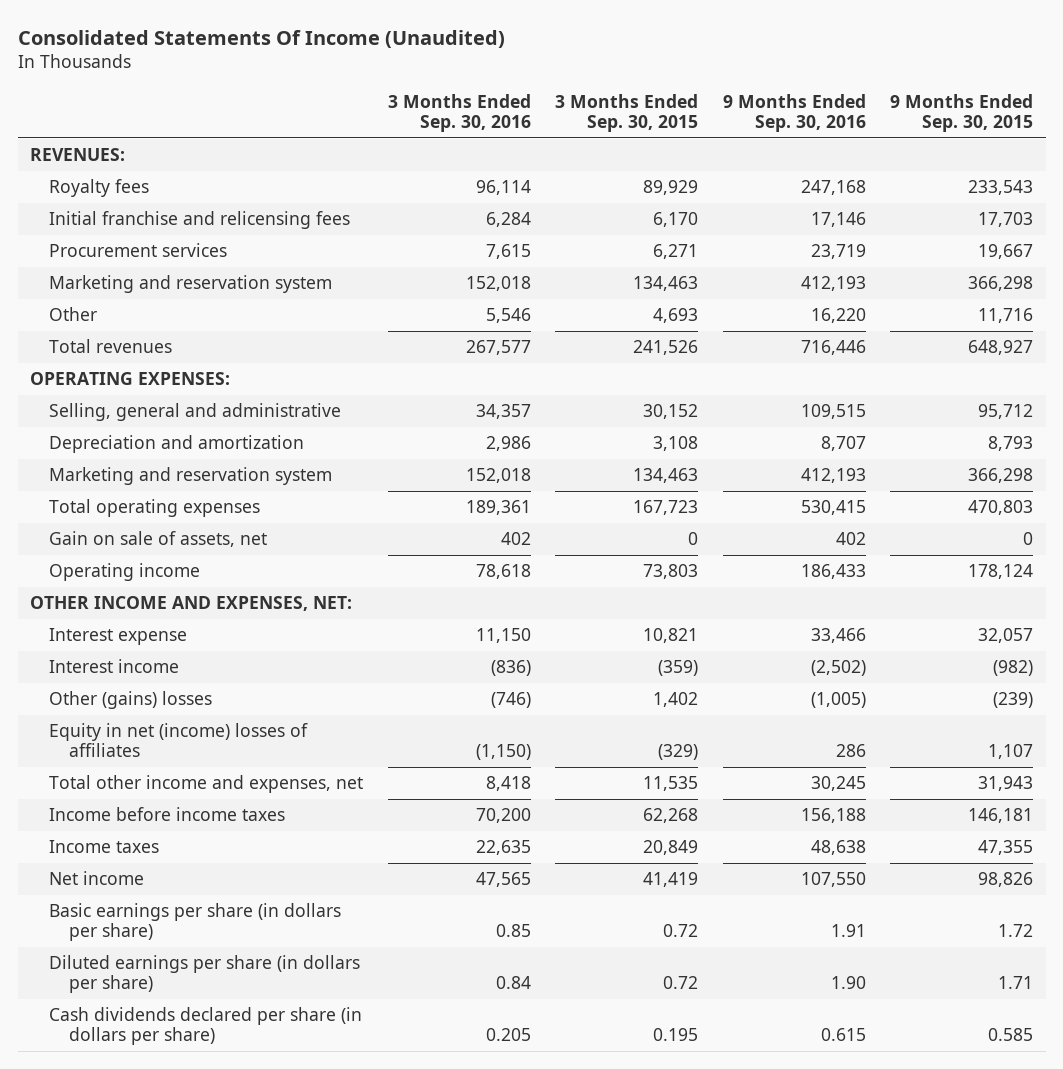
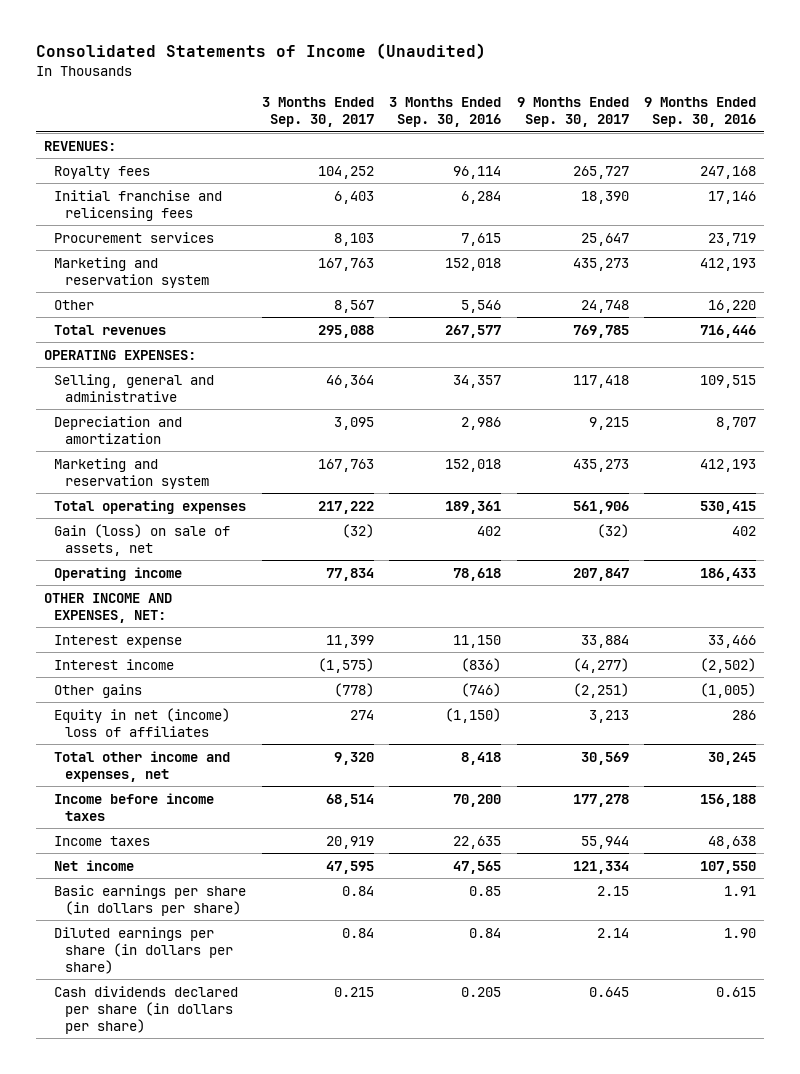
[17,29,505,48] Consolidated Statements Of Income (Unaudited) -> [36,43,487,60] Consolidated Statements of Income (Unaudited)
[555,93,699,133] 3 Months Ended Sep. 30, 2015 -> none
[890,93,1034,133] 9 Months Ended Sep. 30, 2015 -> none
none -> [261,97,374,128] 3 Months Ended Sep. 30, 2017
none -> [516,97,629,128] 9 Months Ended Sep. 30, 2017
[49,531,268,548] Gain on sale of assets, net -> [54,523,231,556] Gain (loss) on sale of assets, net
[49,691,213,710] Other (gains) losses -> [54,683,143,698] Other gains
[49,723,309,758] Equity in net (income) losses of affiliates -> [54,707,231,737] Equity in net (income) loss of affiliates

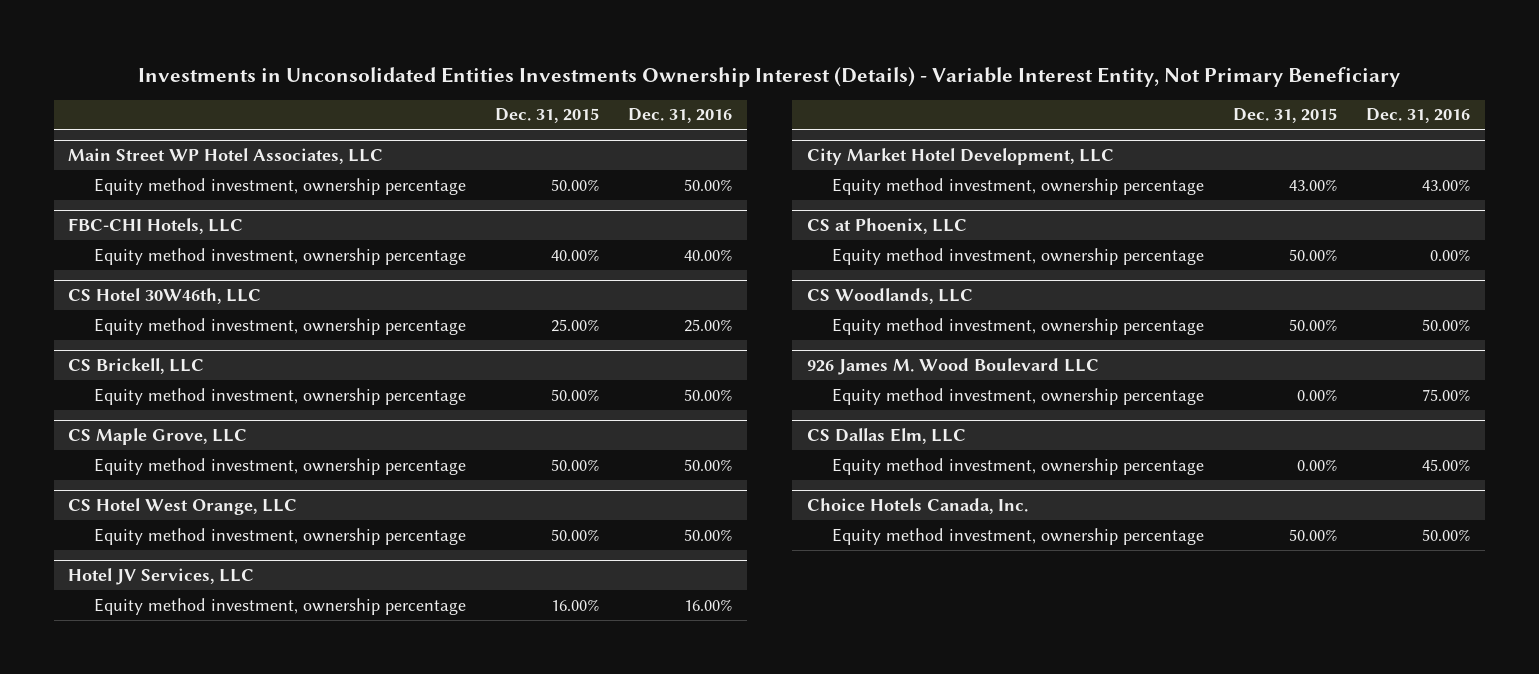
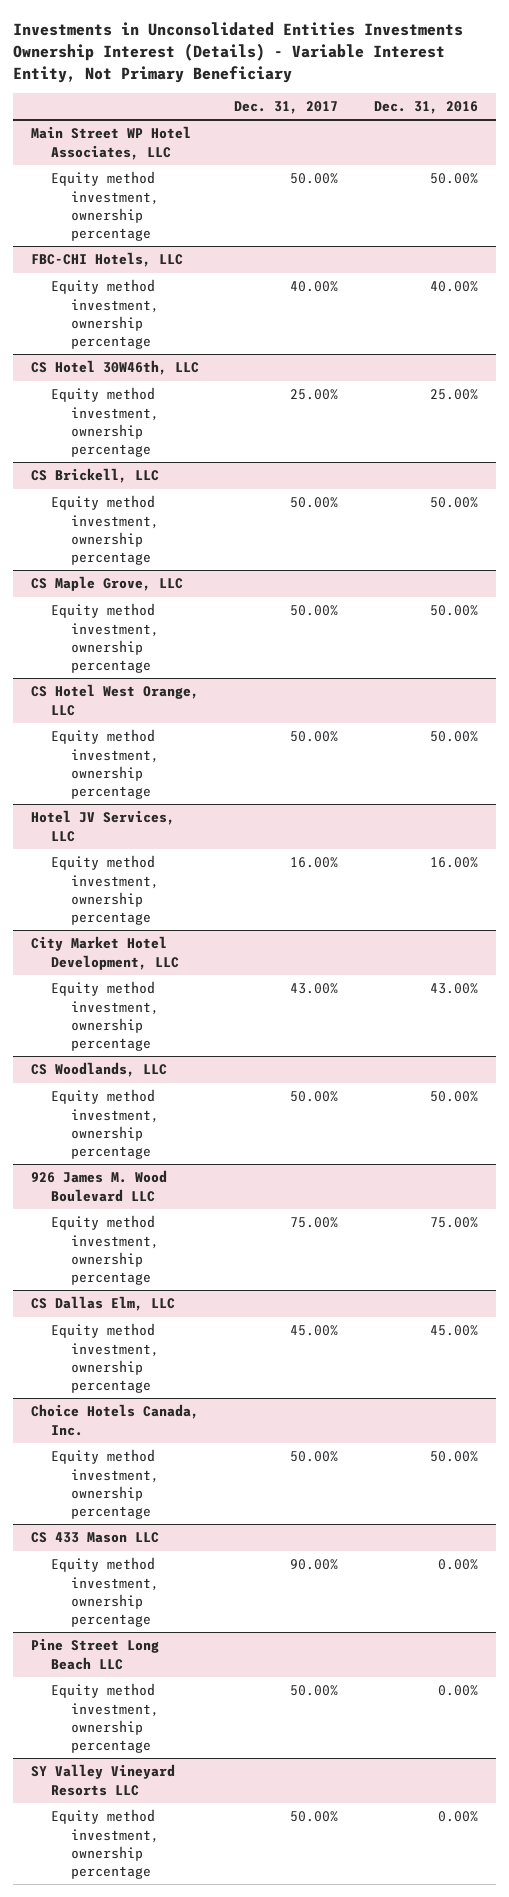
[494,108,599,124] Dec. 31, 2015 -> none
none -> [234,100,339,114] Dec. 31, 2017
[806,218,967,235] CS at Phoenix, LLC -> none
[832,247,1205,265] Equity method investment, ownership percentage -> none
none -> [31,1532,160,1544] CS 433 Mason LLC
none -> [50,1557,159,1627] Equity method investment, ownership percentage
none -> [31,1638,160,1670] Pine Street Long Beach LLC
none -> [50,1683,159,1753] Equity method investment, ownership percentage
none -> [31,1764,176,1796] SY Valley Vineyard Resorts LLC
none -> [50,1809,159,1879] Equity method investment, ownership percentage

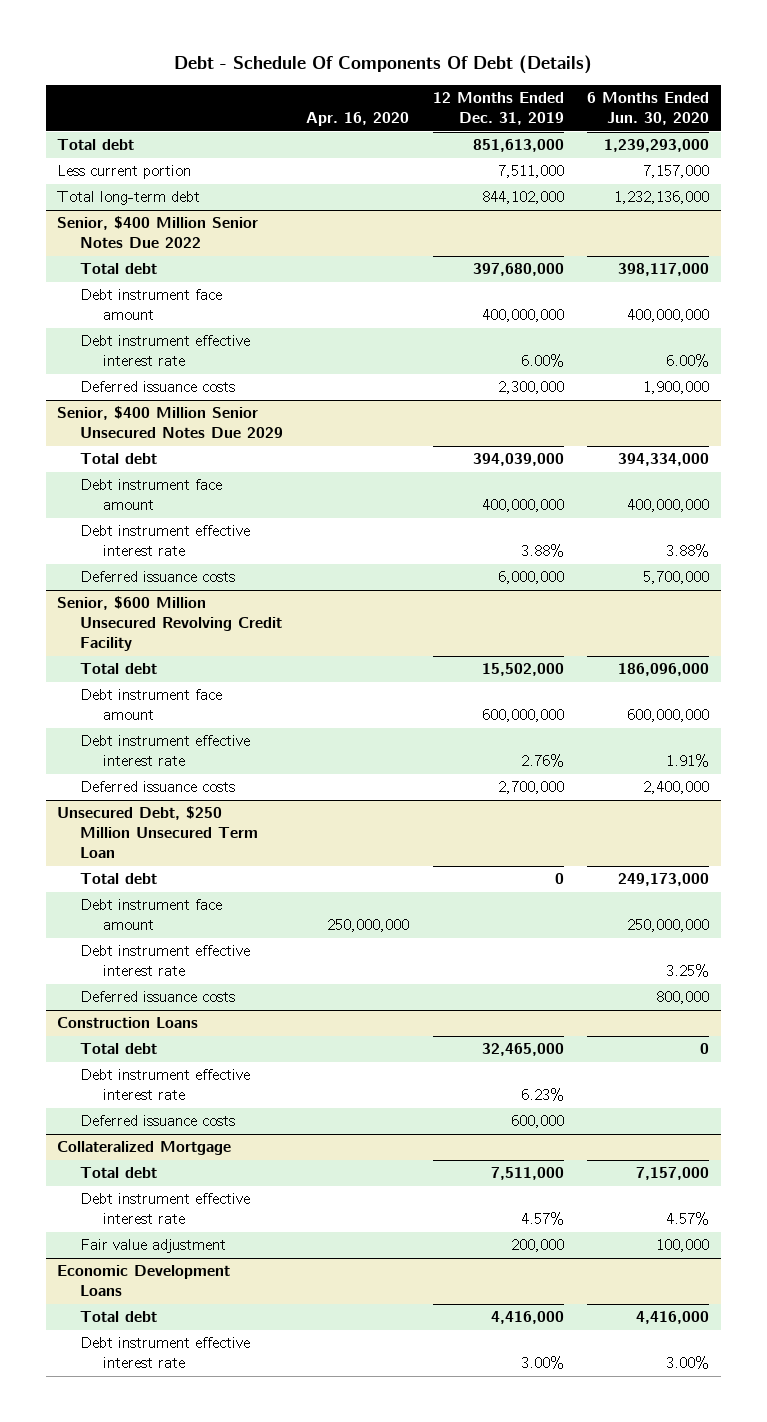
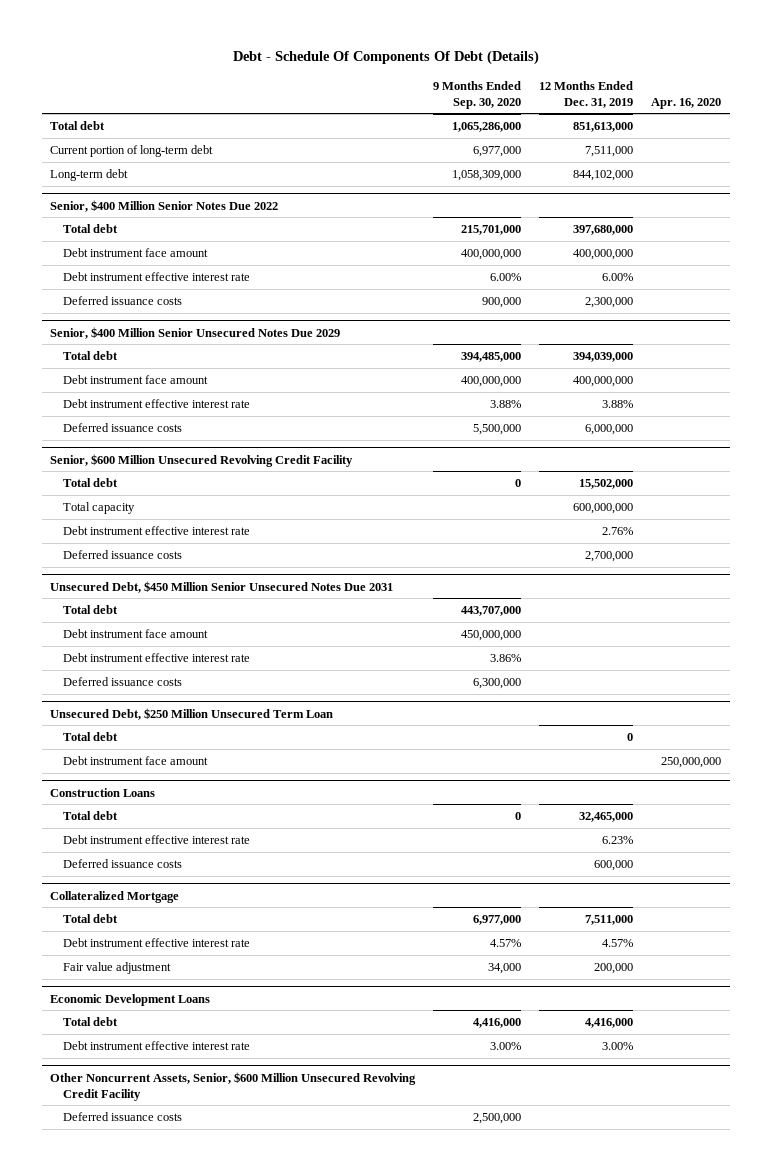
[587,92,710,126] 6 Months Ended Jun. 30, 2020 -> none
none -> [433,80,522,109] 9 Months Ended Sep. 30, 2020
[57,165,192,180] Less current portion -> [50,144,214,157] Current portion of long-term debt
[57,191,201,206] Total long-term debt -> [50,168,129,181] Long-term debt
[79,689,222,721] Debt instrument face amount -> none
none -> [62,501,135,514] Total capacity
none -> [50,580,394,593] Unsecured Debt, $450 Million Senior Unsecured Notes Due 2031
none -> [62,604,118,614] Total debt
none -> [62,628,208,638] Debt instrument face amount
none -> [62,652,250,662] Debt instrument effective interest rate
none -> [62,676,182,686] Deferred issuance costs
[79,945,250,977] Debt instrument effective interest rate -> none
[79,991,235,1003] Deferred issuance costs -> none
none -> [50,1071,417,1101] Other Noncurrent Assets, Senior, $600 Million Unsecured Revolving Credit Facility
none -> [62,1111,182,1121] Deferred issuance costs

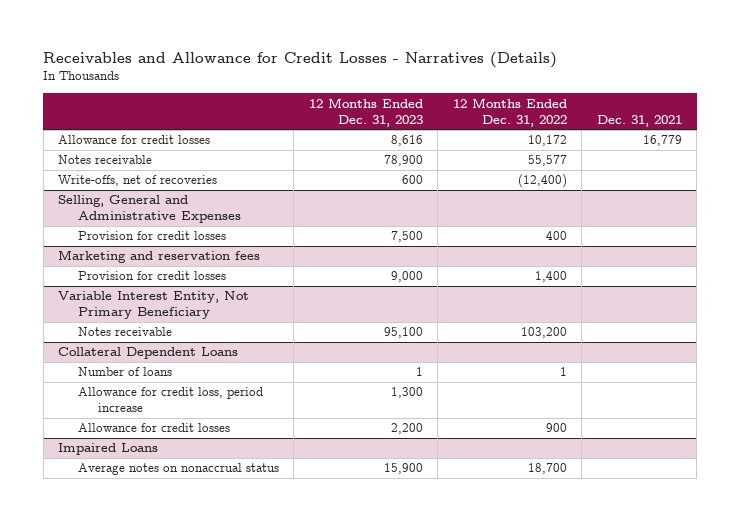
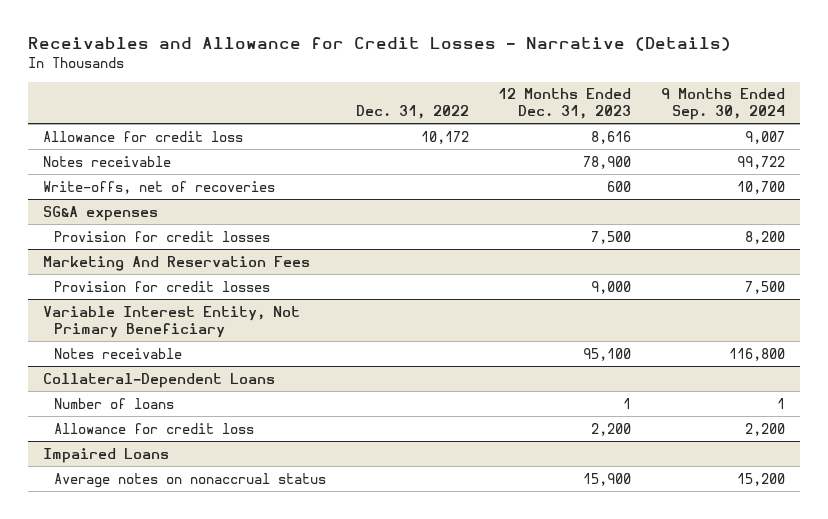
[43,51,558,68] Receivables and Allowance for Credit Losses - Narratives (Details) -> [28,37,732,52] Receivables and Allowance for Credit Losses - Narrative (Details)
[452,97,567,127] 12 Months Ended Dec. 31, 2022 -> none
[596,114,682,127] Dec. 31, 2021 -> none
none -> [355,105,469,120] Dec. 31, 2022
none -> [661,88,786,121] 9 Months Ended Sep. 30, 2024
[58,135,211,145] Allowance for credit losses -> [43,130,244,142] Allowance for credit loss
[58,195,241,224] Selling, General and Administrative Expenses -> [43,205,159,221] SG&A expenses
[58,250,261,264] Marketing and reservation fees -> [43,255,311,271] Marketing And Reservation Fees
[58,347,239,360] Collateral Dependent Loans -> [43,372,276,388] Collateral-Dependent Loans
[77,387,263,413] Allowance for credit loss, period increase -> none
[77,423,230,433] Allowance for credit losses -> [53,422,254,434] Allowance for credit loss

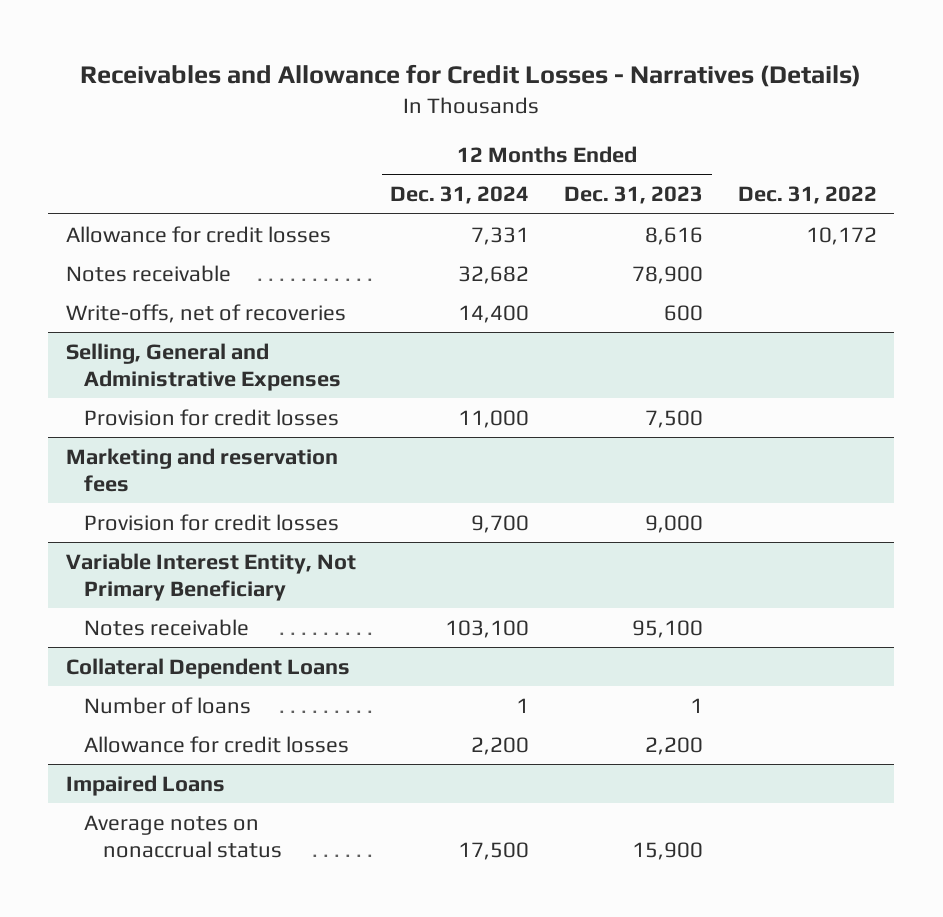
[28,37,732,52] Receivables and Allowance for Credit Losses - Narrative (Details) -> [80,63,862,87] Receivables and Allowance for Credit Losses - Narratives (Details)
[661,88,786,121] 9 Months Ended Sep. 30, 2024 -> none
none -> [390,186,530,205] Dec. 31, 2024
[43,130,244,142] Allowance for credit loss -> [65,225,331,243] Allowance for credit losses
[43,205,159,221] SG&A expenses -> [65,342,342,391] Selling, General and Administrative Expenses
[43,255,311,271] Marketing And Reservation Fees -> [65,447,338,492] Marketing and reservation fees
[43,372,276,388] Collateral-Dependent Loans -> [65,657,350,679] Collateral Dependent Loans
[53,422,254,434] Allowance for credit loss -> [84,735,350,753] Allowance for credit losses

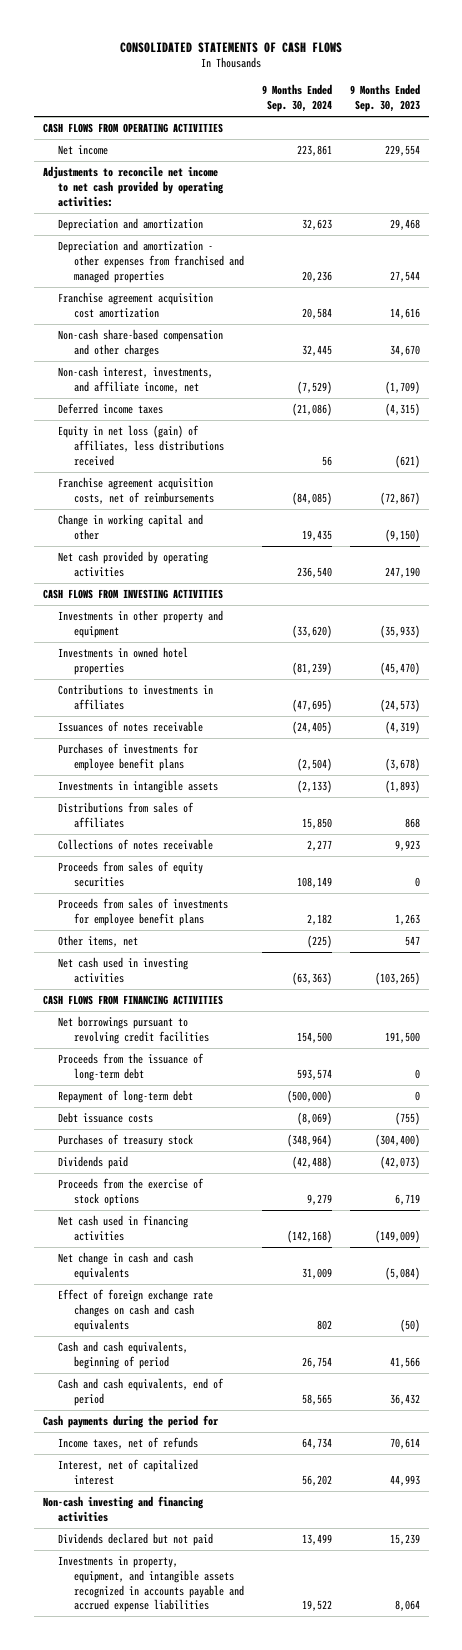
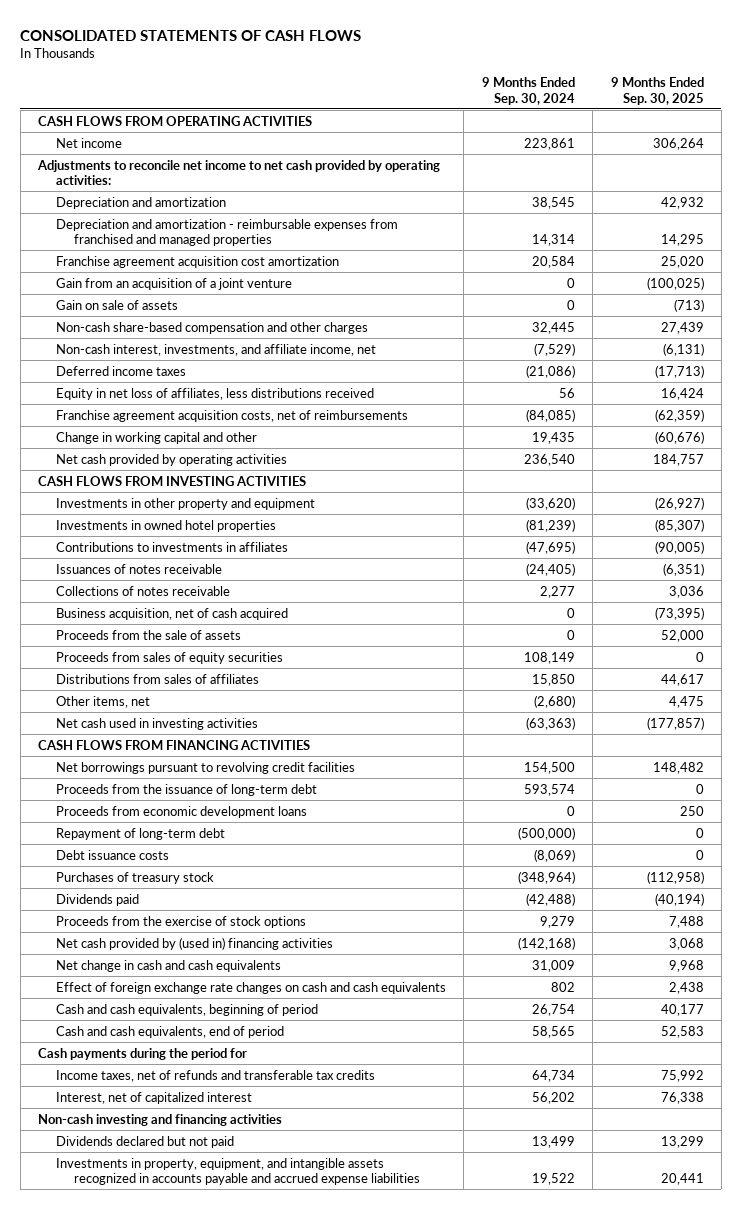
[349,84,420,113] 9 Months Ended Sep. 30, 2023 -> none
none -> [610,77,704,105] 9 Months Ended Sep. 30, 2025
[301,219,332,231] 32,623 -> [531,196,575,209] 38,545
[58,240,244,283] Depreciation and amortization - other expenses from franchised and managed properties -> [55,218,398,247] Depreciation and amortization - reimbursable expenses from franchised and managed properties
[301,270,332,282] 20,236 -> [531,234,575,247] 14,314
none -> [55,277,292,290] Gain from an acquisition of a joint venture
none -> [55,299,178,310] Gain on sale of assets
[58,425,224,466] Equity in net loss (gain) of affiliates, less distributions received -> [55,387,374,400] Equity in net loss of affiliates, less distributions received
[58,743,199,771] Purchases of investments for employee benefit plans -> none
[58,780,219,794] Investments in intangible assets -> none
none -> [55,607,288,620] Business acquisition, net of cash acquired
none -> [55,629,241,640] Proceeds from the sale of assets
[58,898,229,926] Proceeds from sales of investments for employee benefit plans -> none
[58,802,195,828] Distributions from sales of affiliates -> [55,673,259,684] Distributions from sales of affiliates
[306,935,332,949] (225) -> [533,694,575,708] (2,680)
none -> [55,805,307,818] Proceeds from economic development loans
[58,1215,189,1241] Net cash used in financing activities -> [55,936,333,950] Net cash provided by (used in) financing activities
[58,1437,199,1450] Income taxes, net of refunds -> [55,1069,375,1082] Income taxes, net of refunds and transferable tax credits

